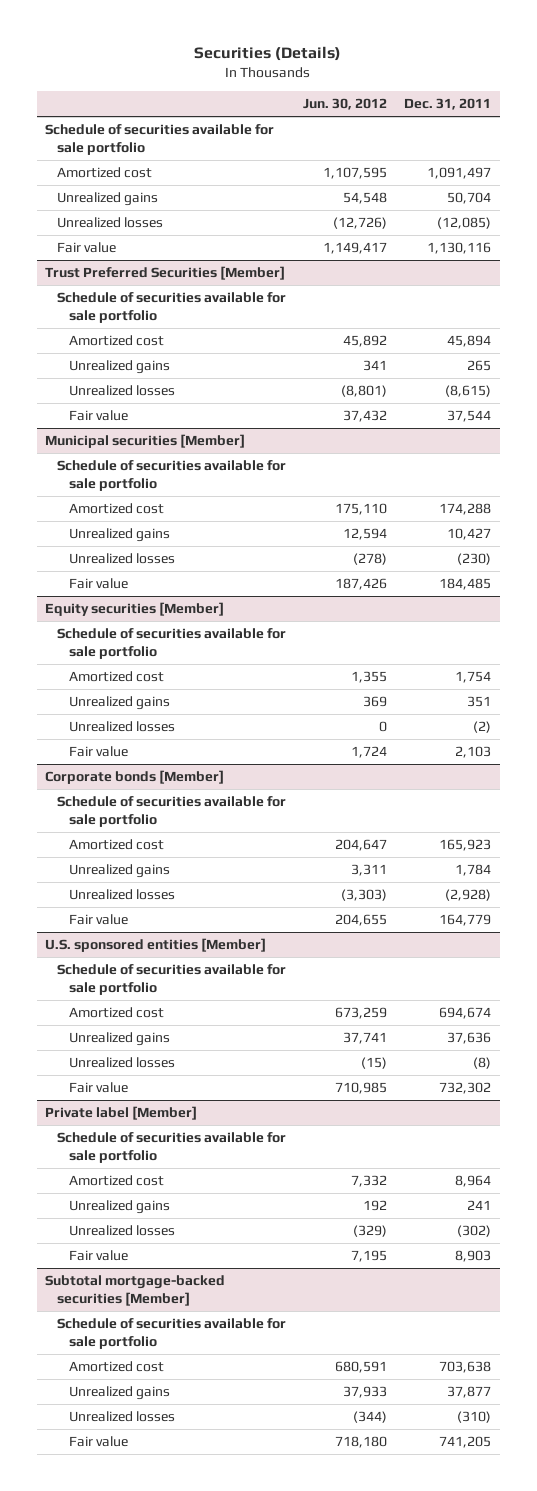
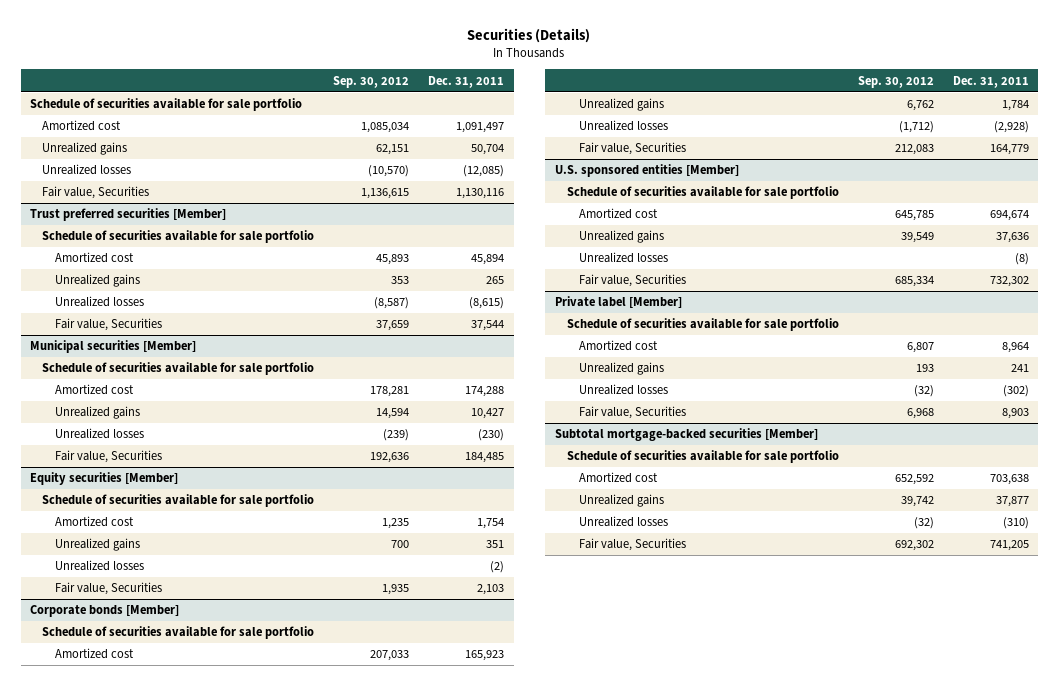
[303,97,388,110] Jun. 30, 2012 -> none
none -> [333,75,410,88] Sep. 30, 2012
[57,242,117,254] Fair value -> [42,186,150,200] Fair value, Securities
[45,266,286,281] Trust Preferred Securities [Member] -> [30,208,227,222] Trust preferred securities [Member]
[69,410,129,422] Fair value -> [54,318,162,332] Fair value, Securities
[69,578,129,590] Fair value -> [54,450,162,464] Fair value, Securities
[69,746,129,758] Fair value -> [54,582,162,596] Fair value, Securities
[69,914,129,926] Fair value -> [579,142,687,156] Fair value, Securities
[69,1082,129,1094] Fair value -> [579,274,687,288] Fair value, Securities
[69,1250,129,1262] Fair value -> [579,406,687,420] Fair value, Securities
[69,1436,129,1448] Fair value -> [579,538,687,552] Fair value, Securities

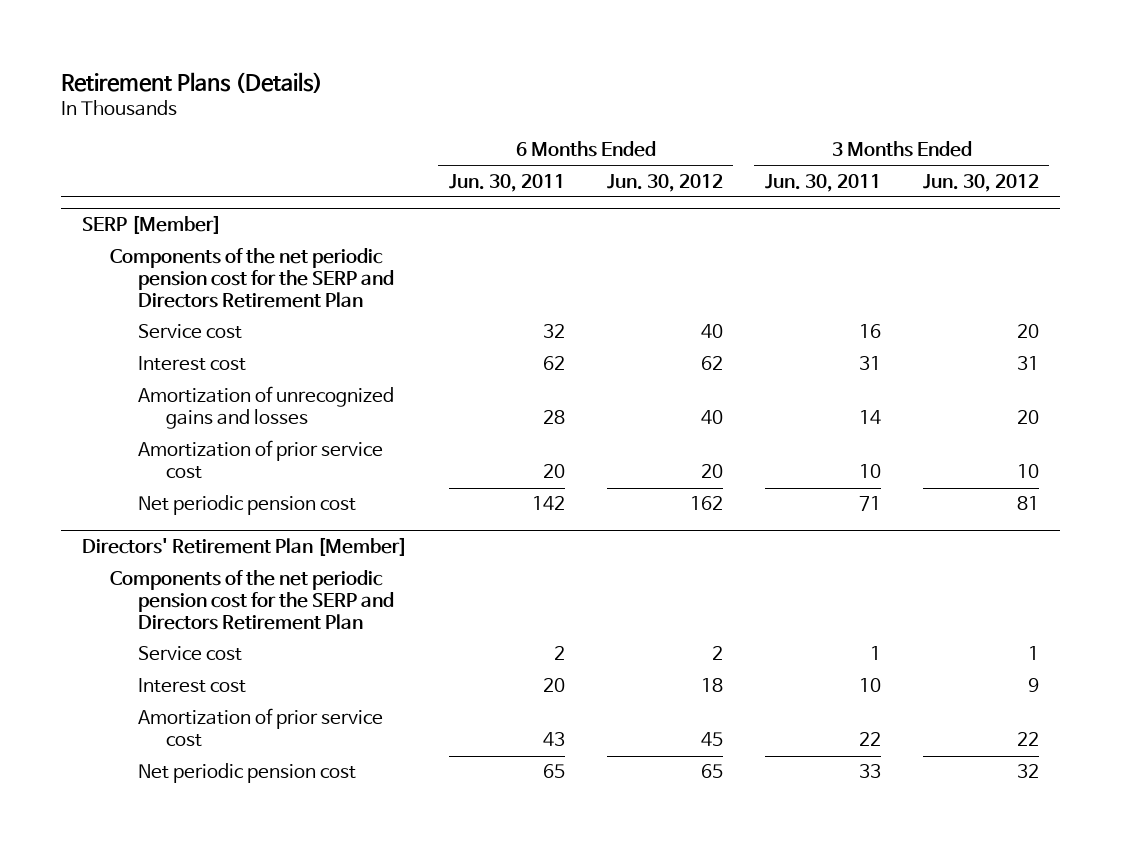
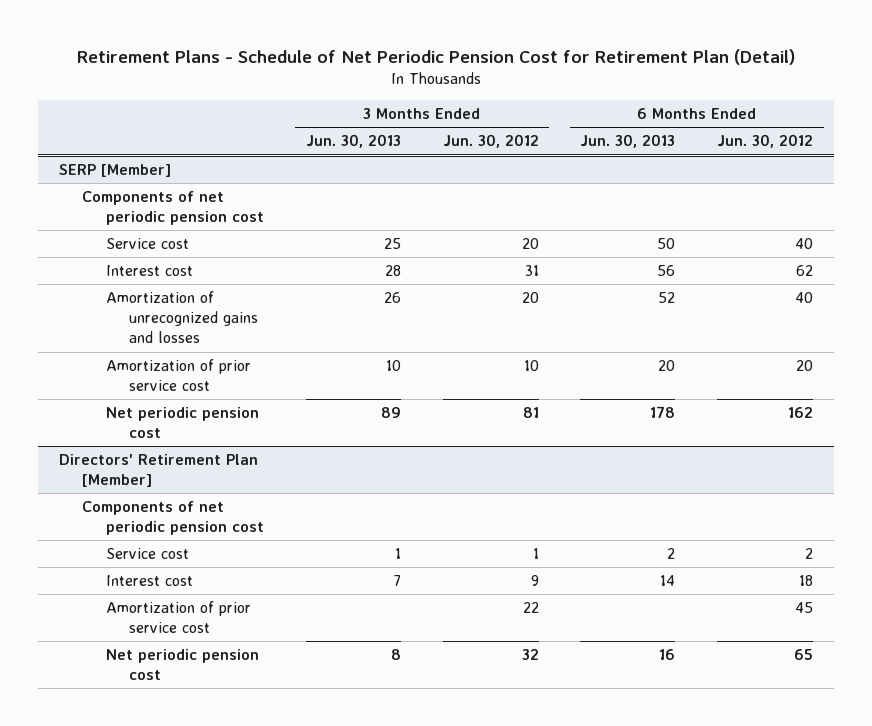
[61,71,324,93] Retirement Plans (Details) -> [76,48,795,65] Retirement Plans - Schedule of Net Periodic Pension Cost for Retirement Plan (Detail)
[448,173,565,192] Jun. 30, 2011 -> none
[764,173,881,192] Jun. 30, 2011 -> none
none -> [305,134,401,149] Jun. 30, 2013
none -> [580,134,676,149] Jun. 30, 2013
[109,248,394,309] Components of the net periodic pension cost for the SERP and Directors Retirement Plan -> [82,191,264,226] Components of net periodic pension cost
[109,570,394,631] Components of the net periodic pension cost for the SERP and Directors Retirement Plan -> [82,501,264,536] Components of net periodic pension cost

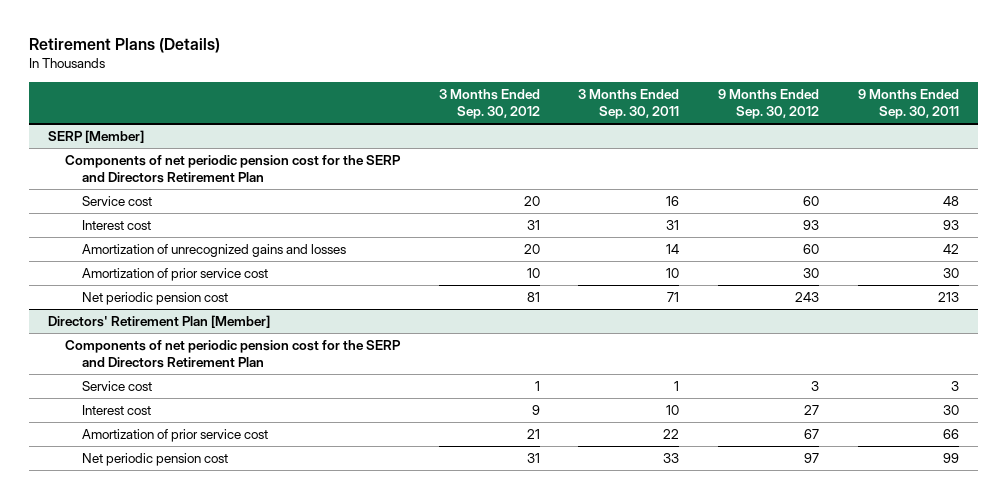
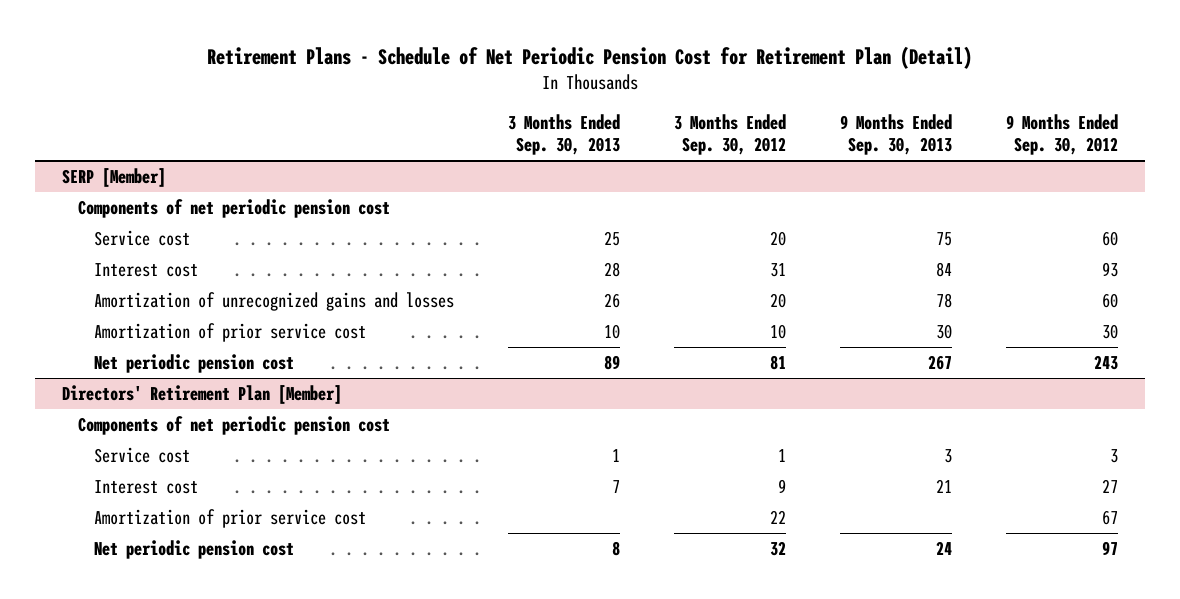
[28,37,220,53] Retirement Plans (Details) -> [207,45,973,69] Retirement Plans - Schedule of Net Periodic Pension Cost for Retirement Plan (Detail)
[578,89,680,120] 3 Months Ended Sep. 30, 2011 -> none
[857,89,959,120] 9 Months Ended Sep. 30, 2011 -> none
none -> [508,113,621,156] 3 Months Ended Sep. 30, 2013
none -> [839,113,952,156] 9 Months Ended Sep. 30, 2013
[64,155,401,183] Components of net periodic pension cost for the SERP and Directors Retirement Plan -> [78,198,391,218] Components of net periodic pension cost
[64,340,401,368] Components of net periodic pension cost for the SERP and Directors Retirement Plan -> [78,415,391,435] Components of net periodic pension cost
[526,429,540,440] 21 -> [769,509,786,524] 22
[526,453,540,464] 31 -> [769,540,786,556] 32

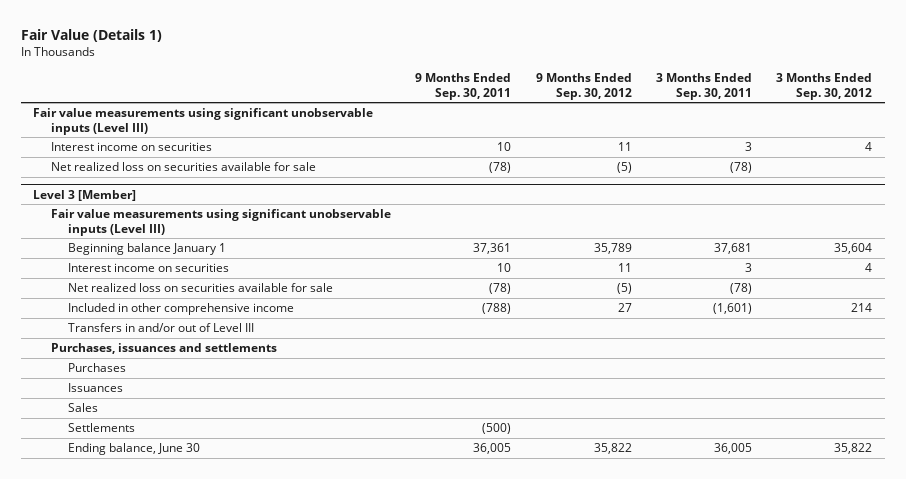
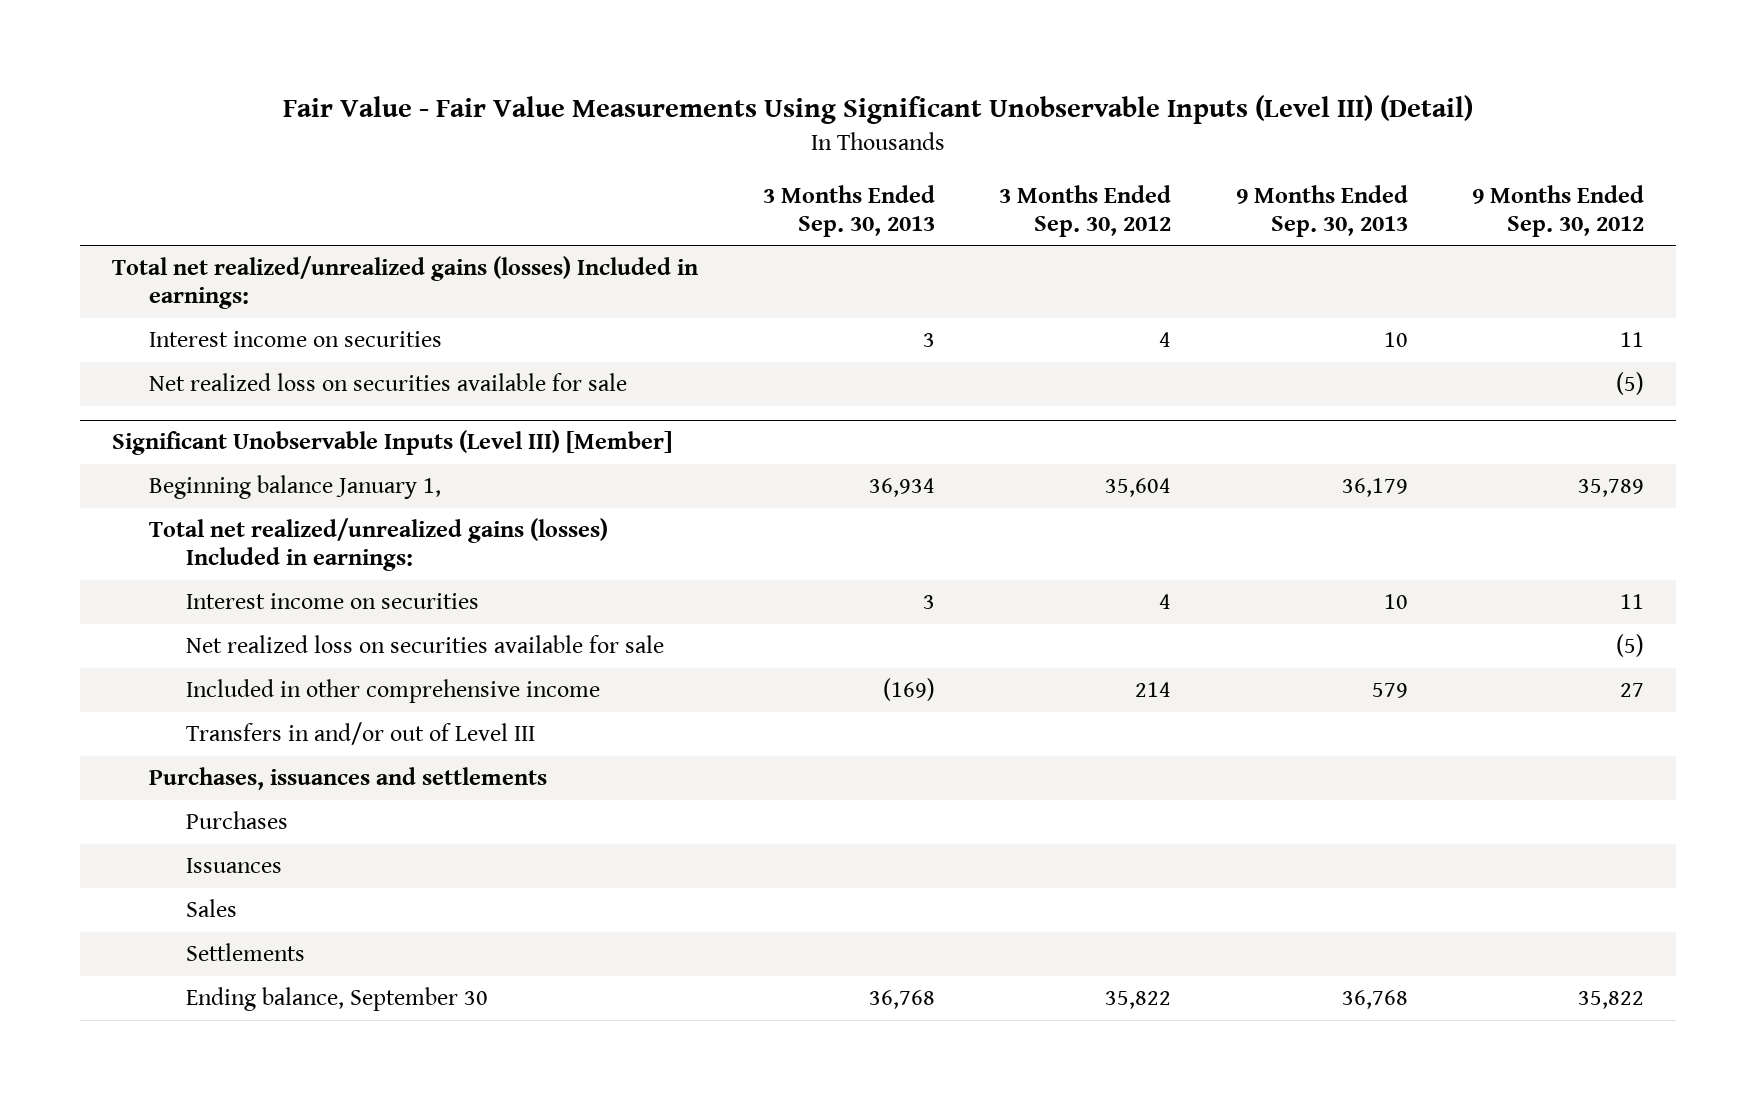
[20,28,162,42] Fair Value (Details 1) -> [283,95,1474,125] Fair Value - Fair Value Measurements Using Significant Unobservable Inputs (Level III) (Detail)
[415,73,512,100] 9 Months Ended Sep. 30, 2011 -> none
[656,73,753,100] 3 Months Ended Sep. 30, 2011 -> none
none -> [762,184,935,237] 3 Months Ended Sep. 30, 2013
none -> [1235,184,1408,237] 9 Months Ended Sep. 30, 2013
[33,108,374,135] Fair value measurements using significant unobservable inputs (Level III) -> none
none -> [112,256,699,310] Total net realized/unrealized gains (losses) Included in earnings:
[33,189,137,201] Level 3 [Member] -> none
[50,209,391,236] Fair value measurements using significant unobservable inputs (Level III) -> none
none -> [112,430,673,456] Significant Unobservable Inputs (Level III) [Member]
[68,243,227,256] Beginning balance January 1 -> [149,475,442,500] Beginning balance January 1,
none -> [149,518,609,572] Total net realized/unrealized gains (losses) Included in earnings:
[68,443,201,456] Ending balance, June 30 -> [186,987,489,1012] Ending balance, September 30

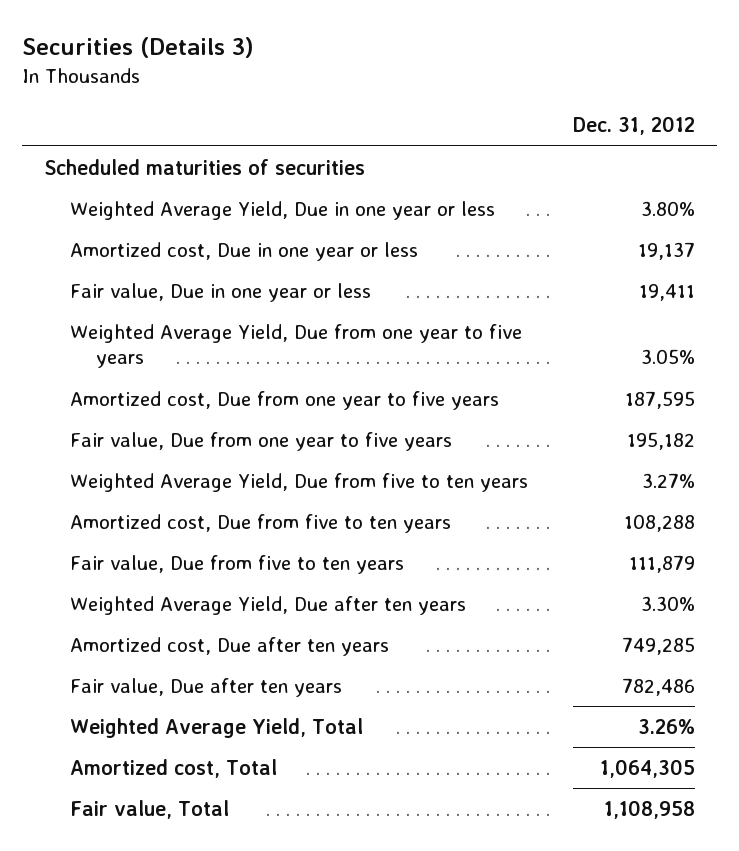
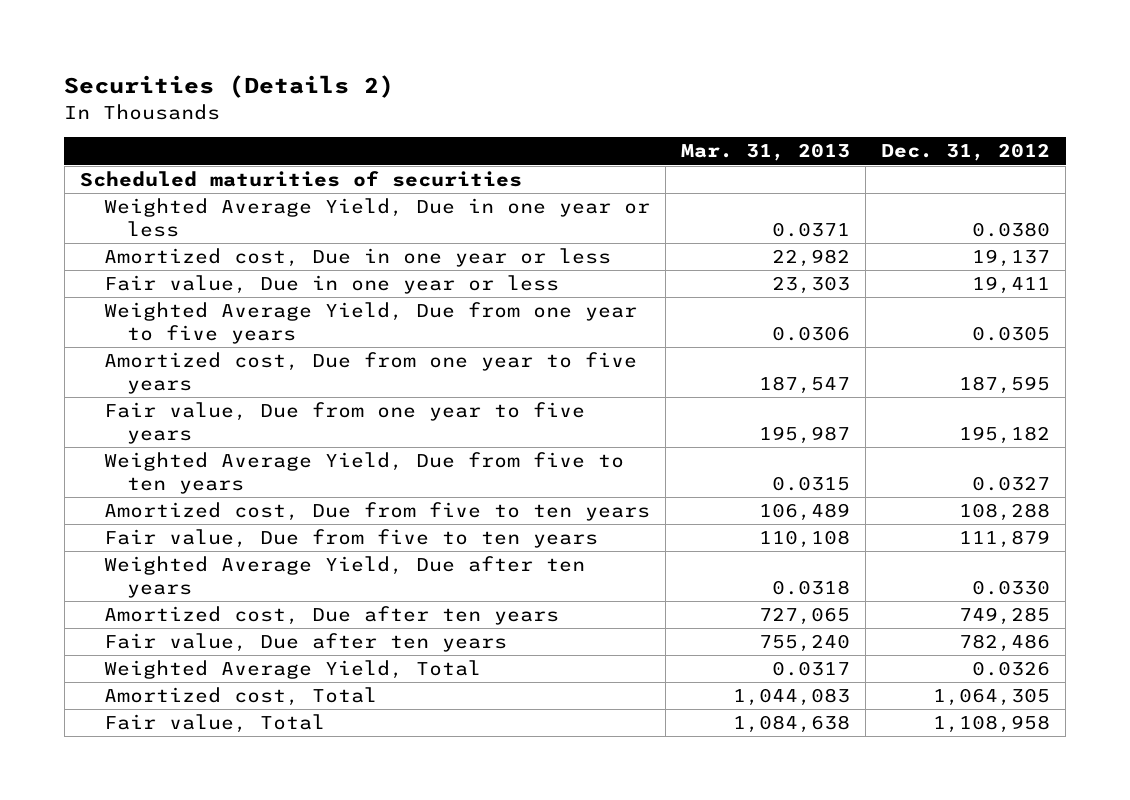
[21,36,254,58] Securities (Details 3) -> [64,75,395,99] Securities (Details 2)
none -> [680,143,850,162] Mar. 31, 2013
[640,200,695,216] 3.80% -> [972,222,1051,238] 0.0380
[640,349,695,365] 3.05% -> [972,326,1051,342] 0.0305
[641,472,695,488] 3.27% -> [972,476,1051,492] 0.0327
[640,595,695,611] 3.30% -> [972,580,1051,596] 0.0330
[637,718,695,734] 3.26% -> [972,661,1051,677] 0.0326

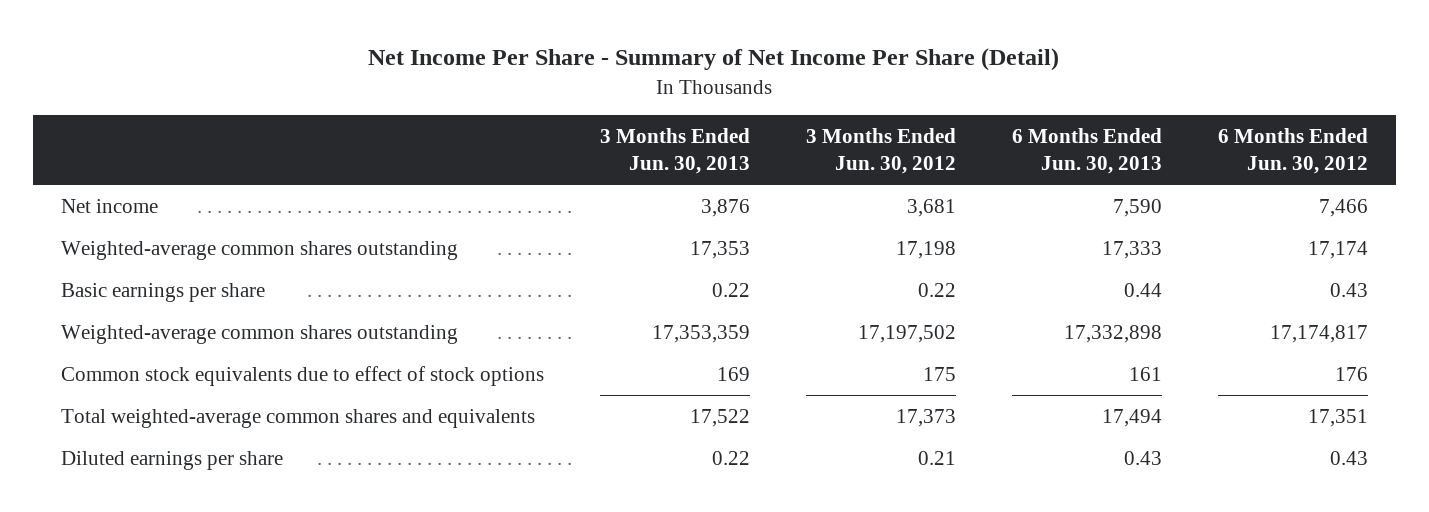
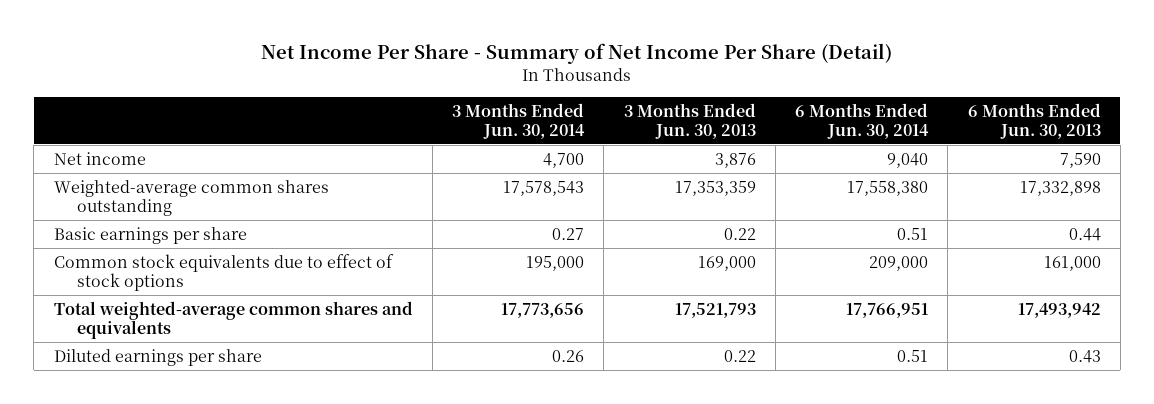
[805,127,956,174] 3 Months Ended Jun. 30, 2012 -> none
[1218,127,1369,174] 6 Months Ended Jun. 30, 2012 -> none
none -> [452,102,586,139] 3 Months Ended Jun. 30, 2014
none -> [795,102,930,139] 6 Months Ended Jun. 30, 2014
[60,240,458,260] Weighted-average common shares outstanding -> none
[60,282,265,302] Basic earnings per share -> [53,226,247,244] Basic earnings per share
[716,366,750,381] 169 -> [697,255,756,271] 169,000
[1128,366,1162,381] 161 -> [1043,255,1101,271] 161,000
[689,408,750,427] 17,522 -> [674,302,756,318] 17,521,793
[1101,408,1162,427] 17,494 -> [1017,302,1101,318] 17,493,942

